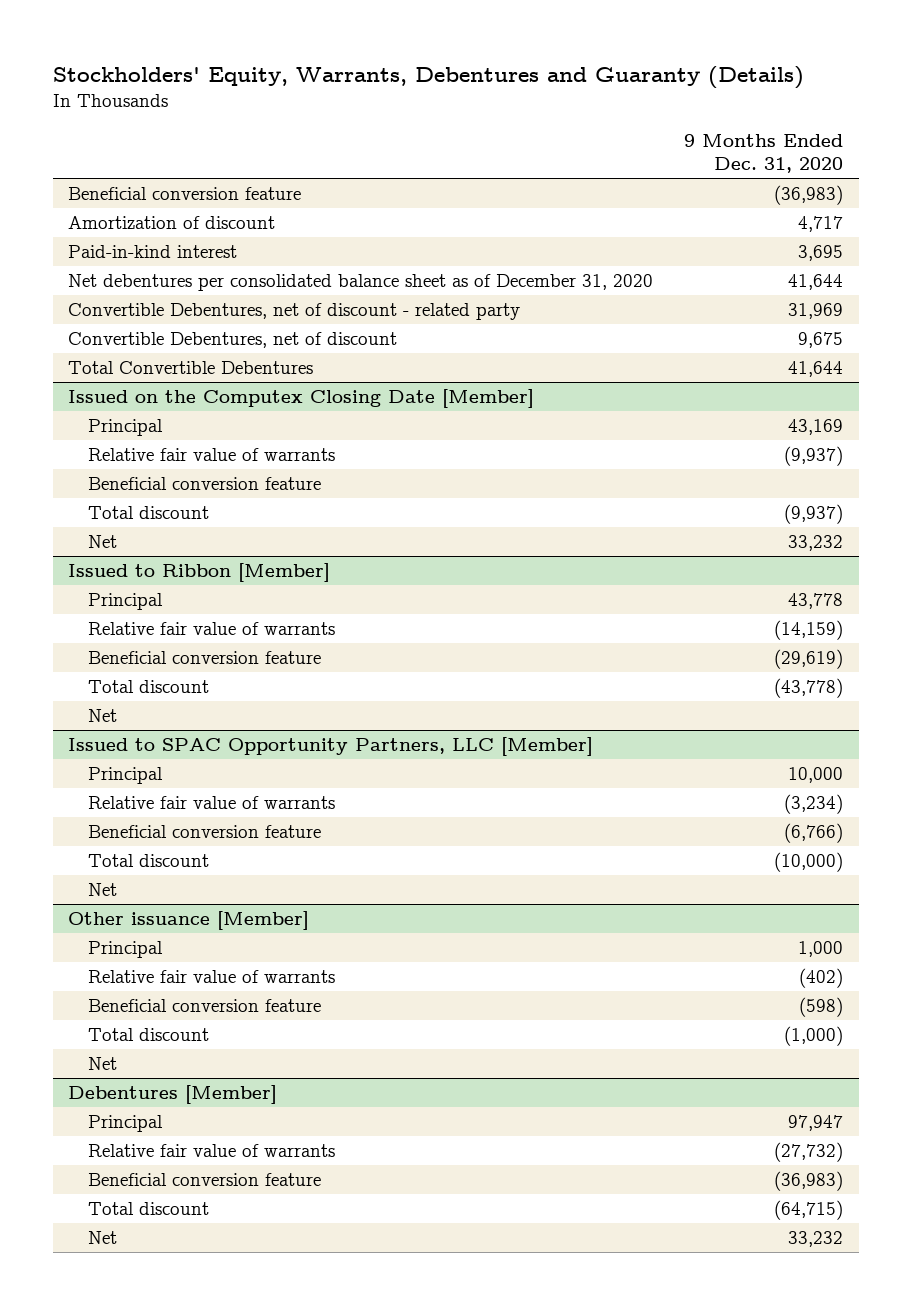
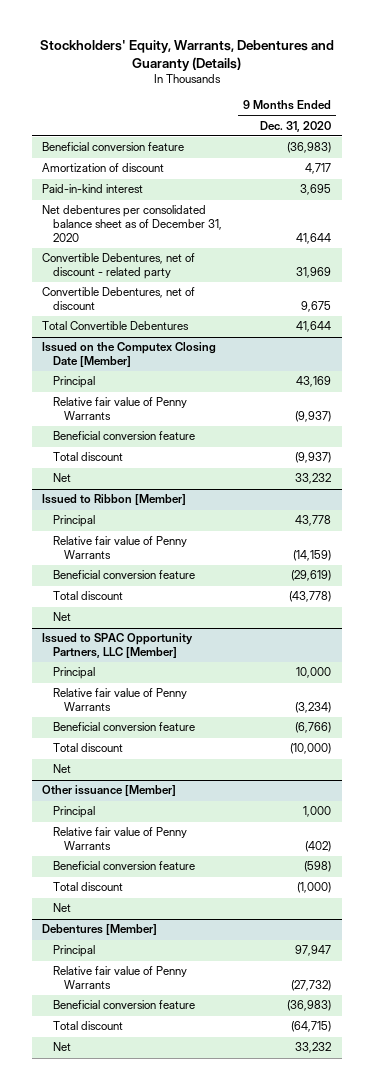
[87,448,335,462] Relative fair value of warrants -> [53,397,188,421] Relative fair value of Penny Warrants
[87,622,335,636] Relative fair value of warrants -> [53,536,188,560] Relative fair value of Penny Warrants
[87,796,335,810] Relative fair value of warrants -> [53,688,188,712] Relative fair value of Penny Warrants
[87,970,335,984] Relative fair value of warrants -> [53,827,188,851] Relative fair value of Penny Warrants
[87,1144,335,1158] Relative fair value of warrants -> [53,966,188,990] Relative fair value of Penny Warrants

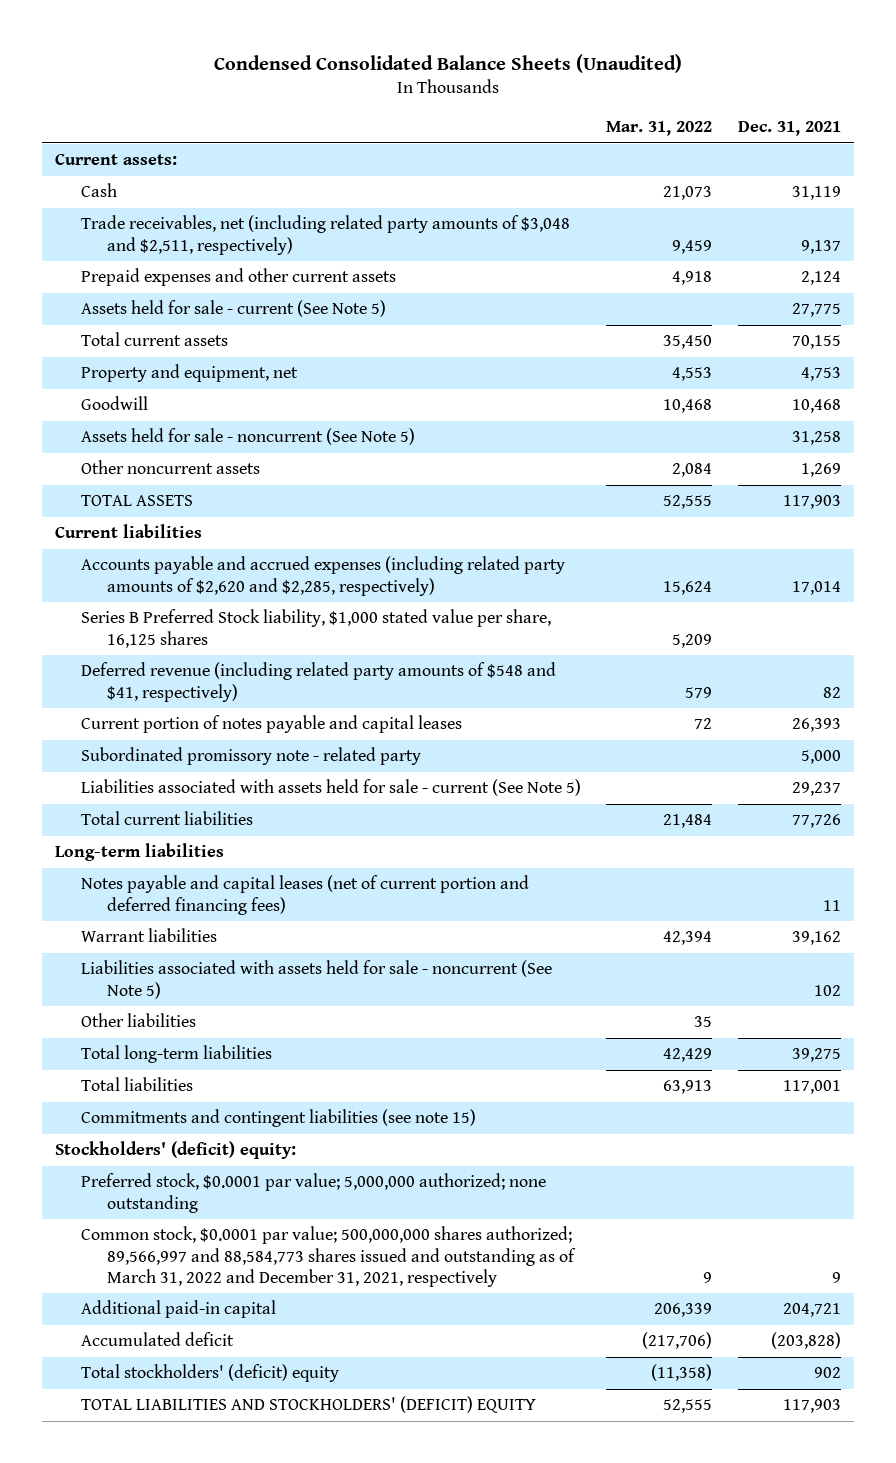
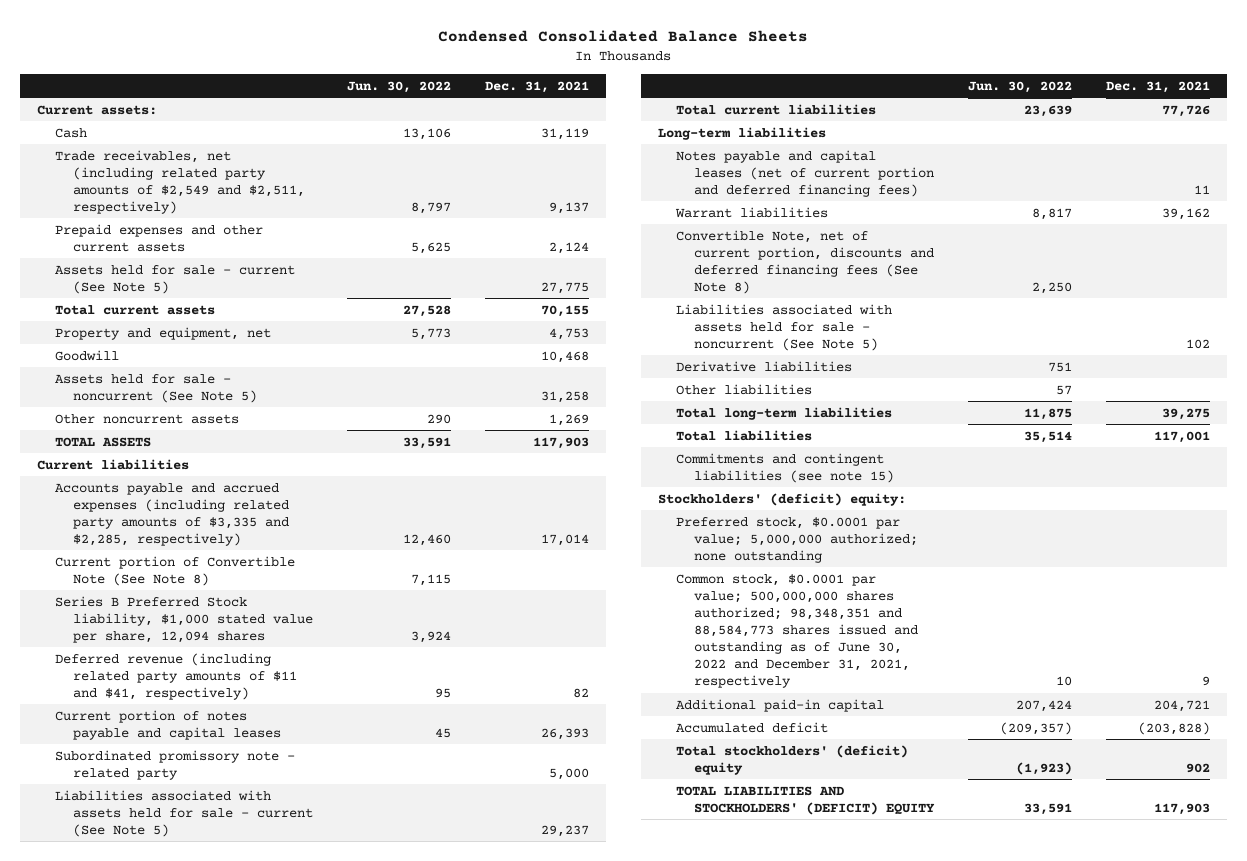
[214,53,683,73] Condensed Consolidated Balance Sheets (Unaudited) -> [438,30,809,43] Condensed Consolidated Balance Sheets
[606,121,713,137] Mar. 31, 2022 -> none
none -> [346,80,451,93] Jun. 30, 2022
[80,215,570,255] Trade receivables, net (including related party amounts of $3,048 and $2,511, respectively) -> [54,149,306,214] Trade receivables, net (including related party amounts of $2,549 and $2,511, respectively)
[80,556,565,596] Accounts payable and accrued expenses (including related party amounts of $2,620 and $2,285, respectively) -> [54,482,290,546] Accounts payable and accrued expenses (including related party amounts of $3,335 and $2,285, respectively)
none -> [54,555,295,586] Current portion of Convertible Note (See Note 8)
[80,609,551,648] Series B Preferred Stock liability, $1,000 stated value per share, 16,125 shares -> [54,595,314,643] Series B Preferred Stock liability, $1,000 stated value per share, 12,094 shares
[80,662,556,702] Deferred revenue (including related party amounts of $548 and $41, respectively) -> [54,652,298,700] Deferred revenue (including related party amounts of $11 and $41, respectively)
none -> [675,229,935,294] Convertible Note, net of current portion, discounts and deferred financing fees (See Note 8)
none -> [675,360,852,372] Derivative liabilities
[80,1226,576,1287] Common stock, $0.0001 par value; 500,000,000 shares authorized; 89,566,997 and 88,584,773 shares issued and outstanding as of March 31, 2022 and December 31, 2021, respectively -> [675,573,919,689] Common stock, $0.0001 par value; 500,000,000 shares authorized; 98,348,351 and 88,584,773 shares issued and outstanding as of June 30, 2022 and December 31, 2021, respectively

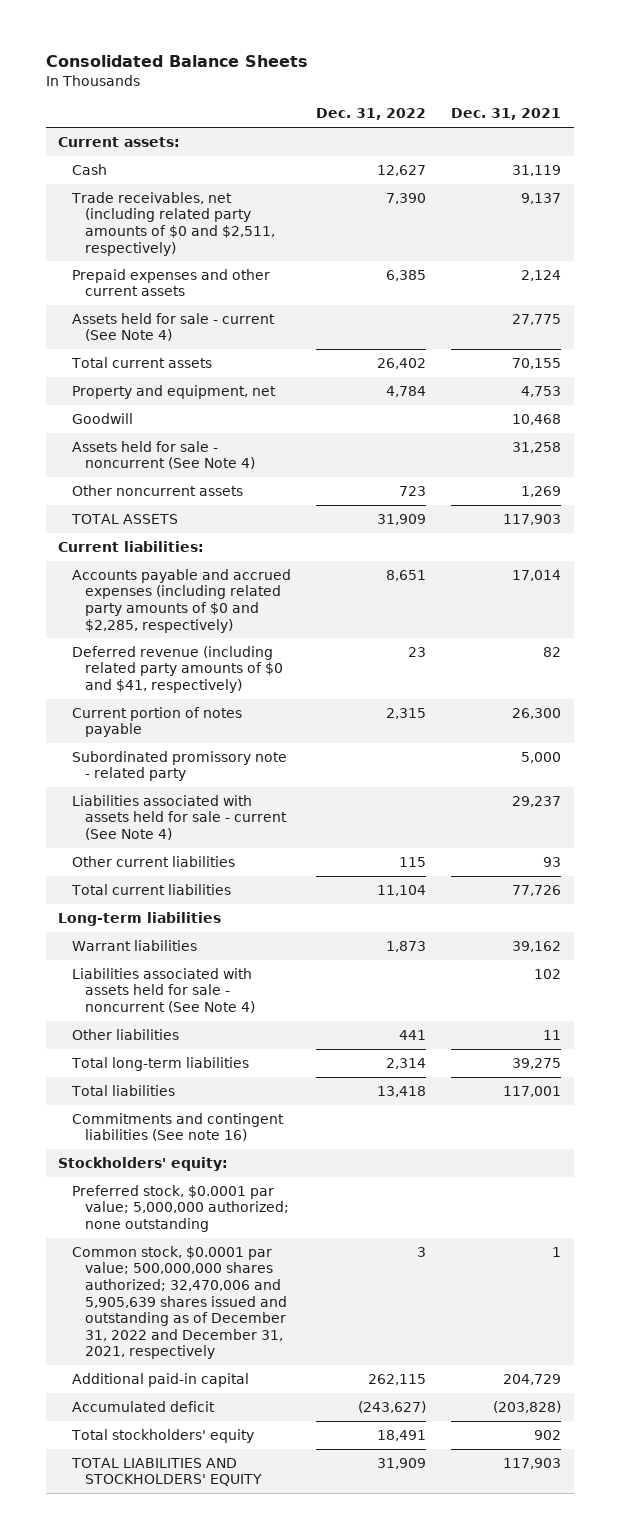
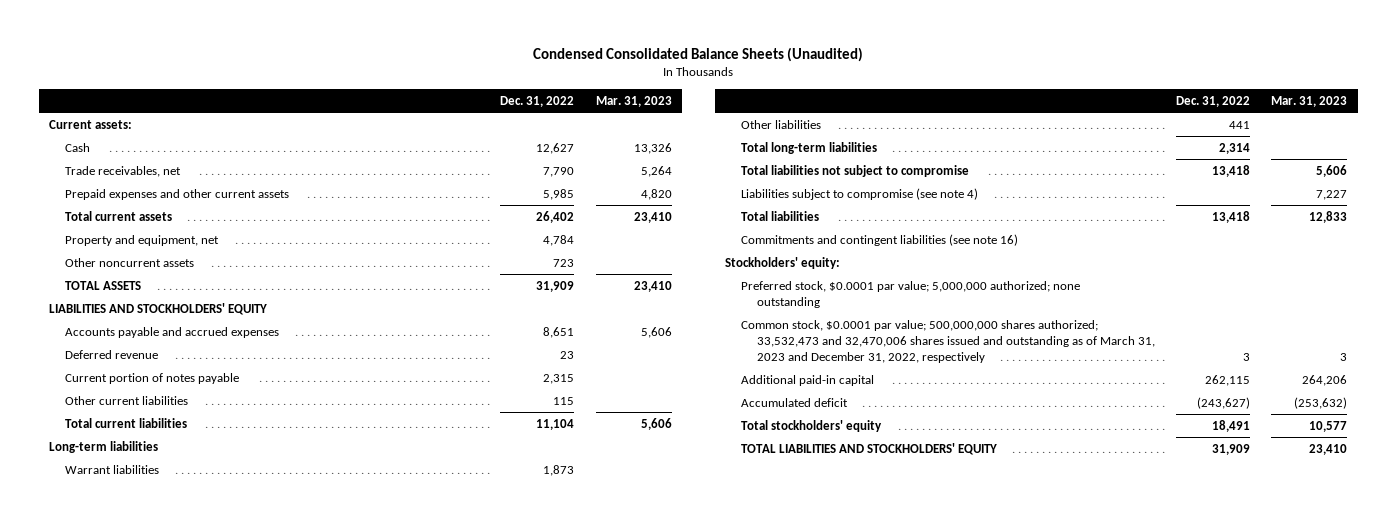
[45,55,308,68] Consolidated Balance Sheets -> [533,46,864,62] Condensed Consolidated Balance Sheets (Unaudited)
[451,108,562,121] Dec. 31, 2021 -> none
none -> [595,95,672,107] Mar. 31, 2023
[71,312,275,342] Assets held for sale - current (See Note 4) -> none
[70,191,276,256] Trade receivables, net (including related party amounts of $0 and $2,511, respectively) -> [65,165,182,177] Trade receivables, net
[386,192,427,204] 7,390 -> [543,166,575,177] 7,790
[386,269,427,281] 6,385 -> [543,188,575,200] 5,985
[71,412,133,424] Goodwill -> none
[71,440,256,470] Assets held for sale - noncurrent (See Note 4) -> none
[58,540,205,552] Current liabilities: -> none
none -> [49,302,268,315] LIABILITIES AND STOCKHOLDERS' EQUITY
[71,568,291,633] Accounts payable and accrued expenses (including related party amounts of $0 and $2,285, respectively) -> [65,326,280,338] Accounts payable and accrued expenses
[71,645,284,693] Deferred revenue (including related party amounts of $0 and $41, respectively) -> [65,349,159,359] Deferred revenue
[71,750,287,782] Subordinated promissory note - related party -> none
[71,794,288,840] Liabilities associated with assets held for sale - current (See Note 4) -> none
[71,967,256,1013] Liabilities associated with assets held for sale - noncurrent (See Note 4) -> none
none -> [741,164,970,177] Total liabilities not subject to compromise
none -> [741,187,979,200] Liabilities subject to compromise (see note 4)
[71,1112,284,1142] Commitments and contingent liabilities (See note 16) -> [741,233,1019,246] Commitments and contingent liabilities (see note 16)
[71,1245,288,1360] Common stock, $0.0001 par value; 500,000,000 shares authorized; 32,470,006 and 5,905,639 shares issued and outstanding as of December 31, 2022 and December 31, 2021, respectively -> [741,319,1155,364] Common stock, $0.0001 par value; 500,000,000 shares authorized; 33,532,473 and 32,470,006 shares issued and outstanding as of March 31, 2023 and December 31, 2022, respectively

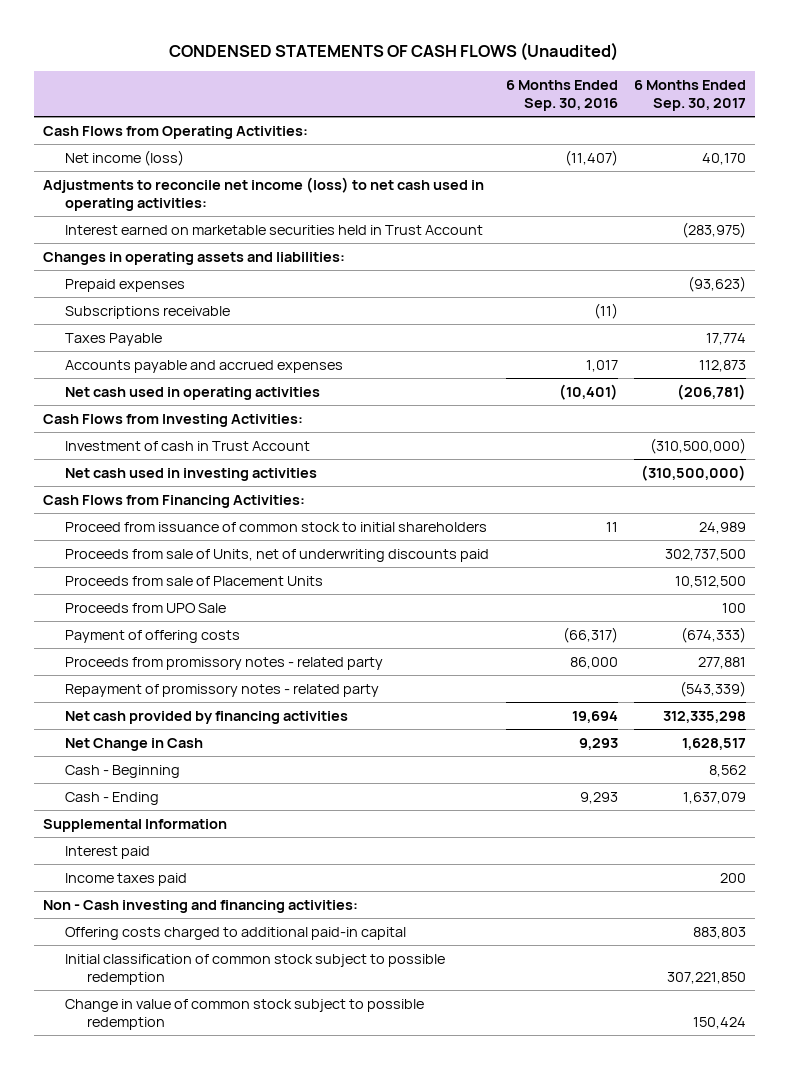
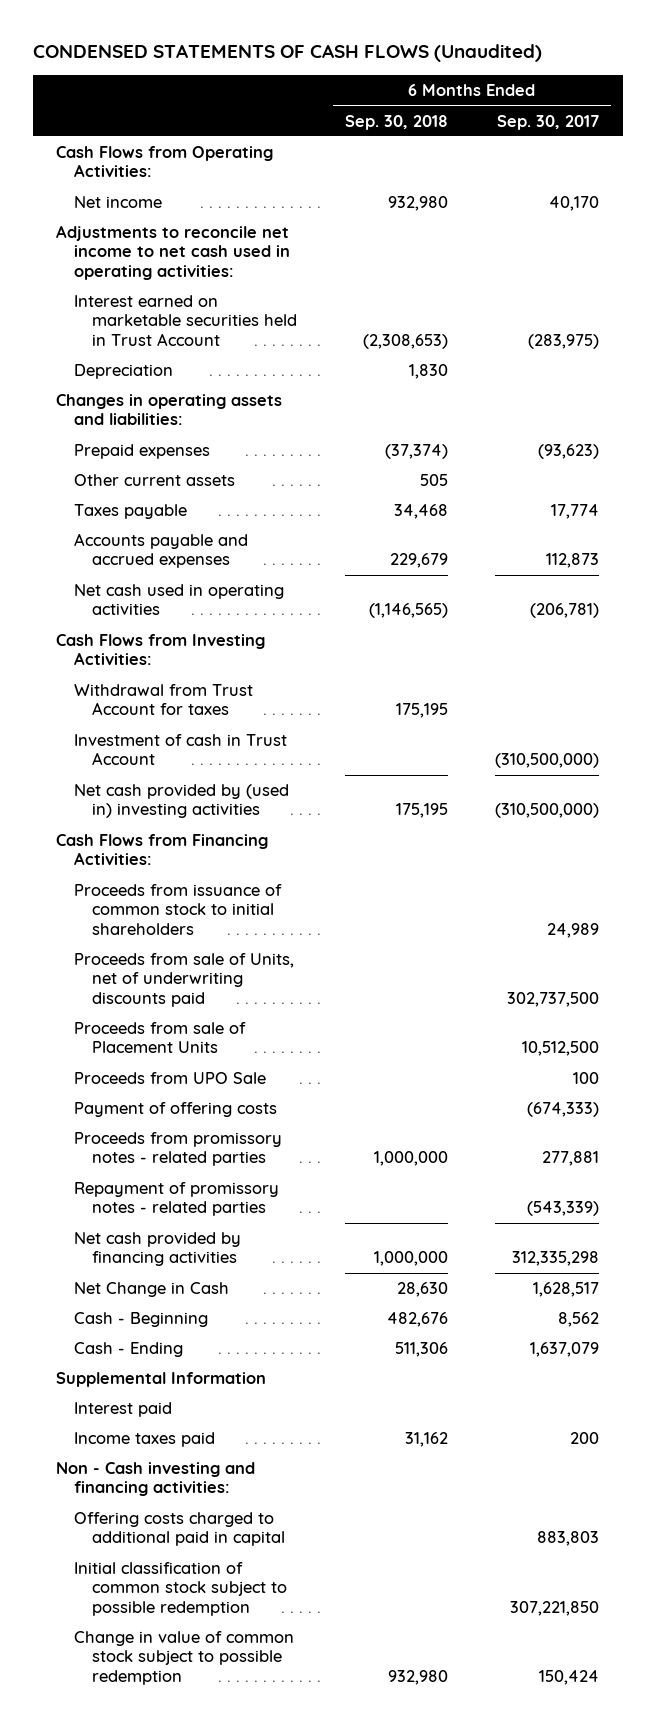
[505,79,618,112] 6 Months Ended Sep. 30, 2016 -> none
none -> [344,114,448,130] Sep. 30, 2018
[64,149,184,166] Net income (loss) -> [74,196,163,209] Net income
[42,176,484,212] Adjustments to reconcile net income (loss) to net cash used in operating activities: -> [56,225,291,280] Adjustments to reconcile net income to net cash used in operating activities:
none -> [74,364,174,380] Depreciation
[64,305,230,319] Subscriptions receivable -> none
none -> [74,474,236,487] Other current assets
[64,332,162,346] Taxes Payable -> [74,504,188,520] Taxes payable
none -> [74,684,254,716] Withdrawal from Trust Account for taxes
[64,467,317,481] Net cash used in investing activities -> [74,784,290,819] Net cash provided by (used in) investing activities
[64,521,487,532] Proceed from issuance of common stock to initial shareholders -> [74,884,283,935] Proceeds from issuance of common stock to initial shareholders
[64,656,383,670] Proceeds from promissory notes - related party -> [74,1132,283,1167] Proceeds from promissory notes - related parties
[64,683,379,697] Repayment of promissory notes - related party -> [74,1182,280,1217] Repayment of promissory notes - related parties
[64,926,406,940] Offering costs charged to additional paid-in capital -> [74,1512,286,1547] Offering costs charged to additional paid in capital

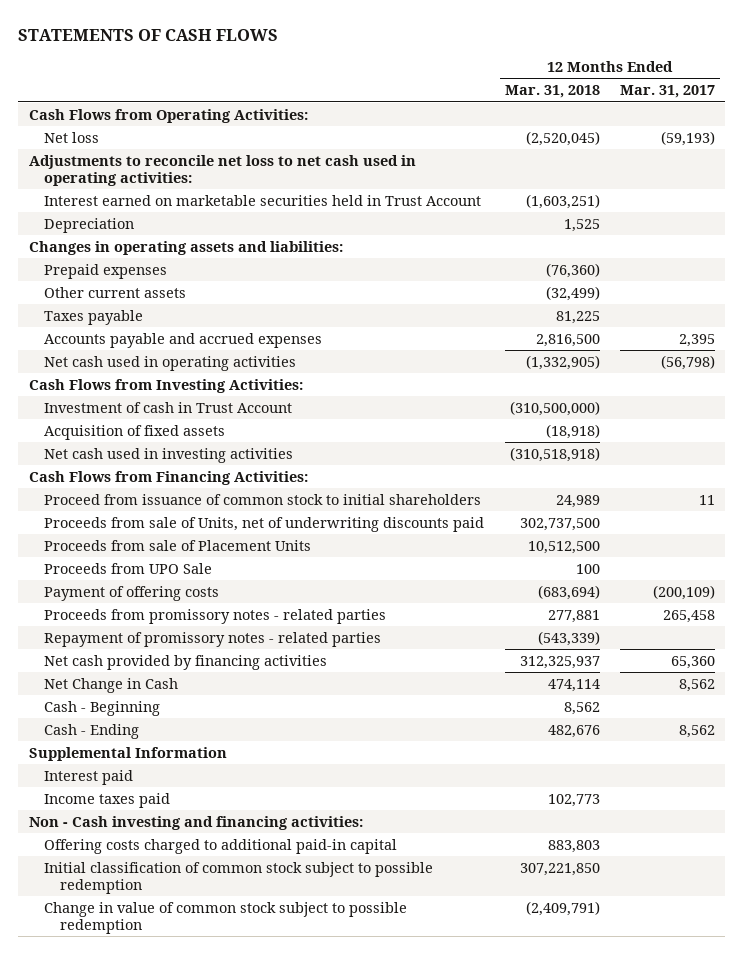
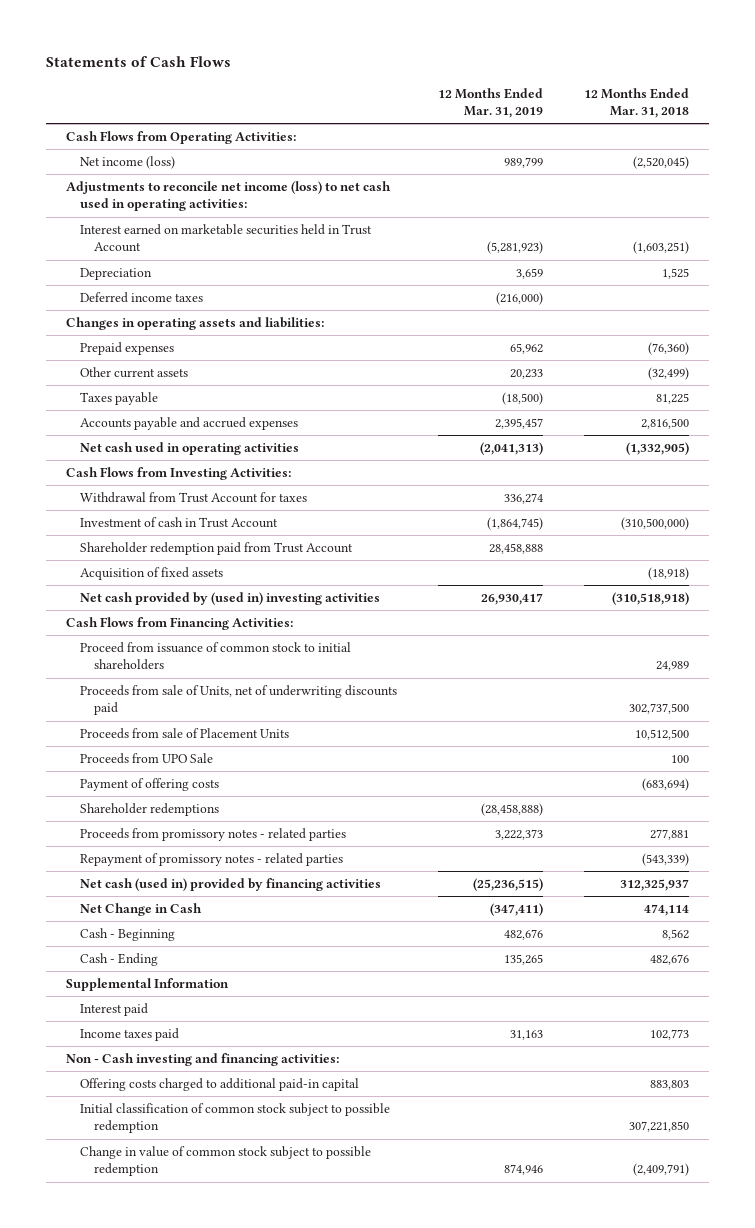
[18,28,279,41] STATEMENTS OF CASH FLOWS -> [46,56,232,68] Statements of Cash Flows
[620,85,716,99] Mar. 31, 2017 -> none
none -> [437,87,543,119] 12 Months Ended Mar. 31, 2019
[44,131,100,143] Net loss -> [79,156,175,170] Net income (loss)
[28,154,416,186] Adjustments to reconcile net loss to net cash used in operating activities: -> [66,181,392,212] Adjustments to reconcile net income (loss) to net cash used in operating activities:
none -> [79,292,203,304] Deferred income taxes
none -> [79,492,307,504] Withdrawal from Trust Account for taxes
none -> [79,542,353,556] Shareholder redemption paid from Trust Account
[44,447,294,463] Net cash used in investing activities -> [79,592,380,606] Net cash provided by (used in) investing activities
none -> [79,803,219,817] Shareholder redemptions
[44,654,328,670] Net cash provided by financing activities -> [79,878,381,892] Net cash (used in) provided by financing activities

